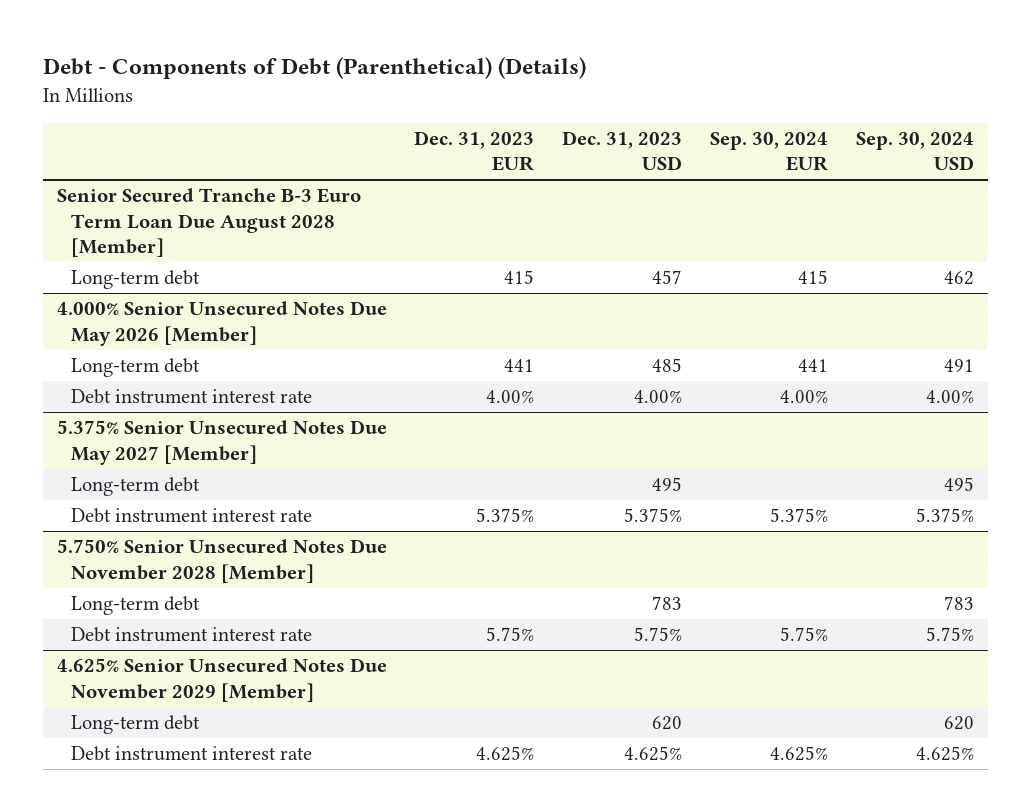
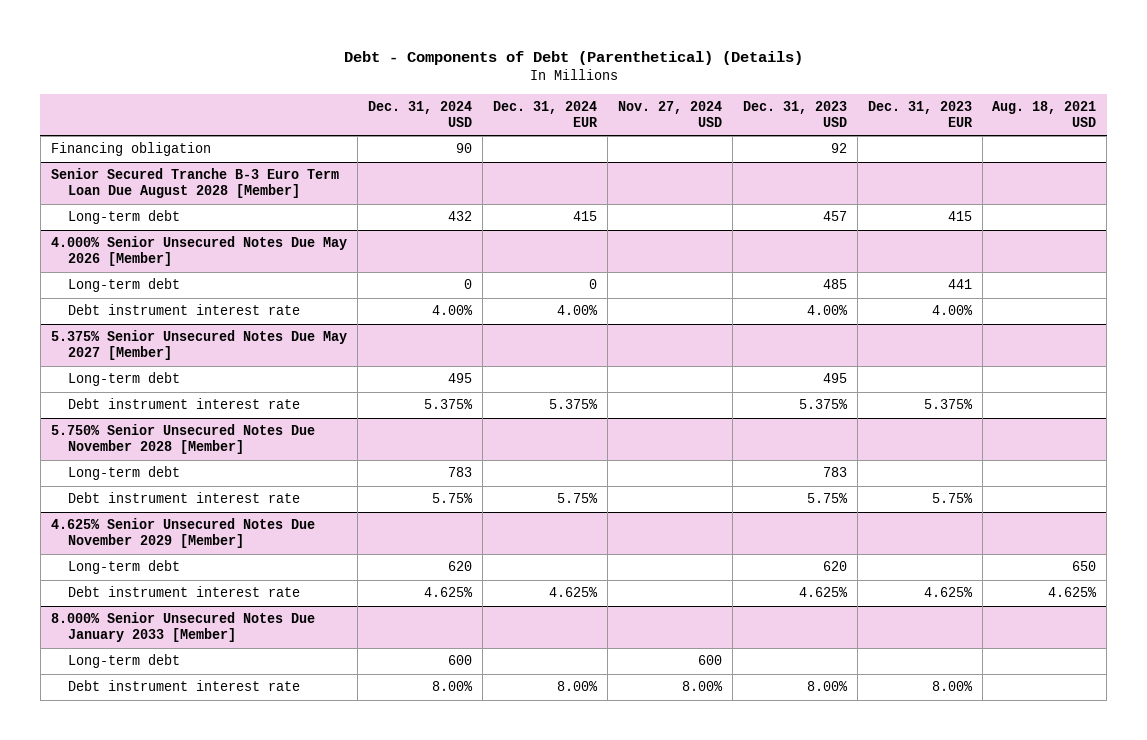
[709,131,828,172] Sep. 30, 2024 EUR -> none
[855,131,974,171] Sep. 30, 2024 USD -> none
none -> [367,101,472,127] Dec. 31, 2024 USD
none -> [492,101,598,127] Dec. 31, 2024 EUR
none -> [617,101,722,127] Nov. 27, 2024 USD
none -> [992,101,1097,127] Aug. 18, 2021 USD
none -> [50,142,211,157] Financing obligation
none -> [50,612,315,643] 8.000% Senior Unsecured Notes Due January 2033 [Member]
none -> [68,654,181,669] Long-term debt
none -> [68,680,301,692] Debt instrument interest rate

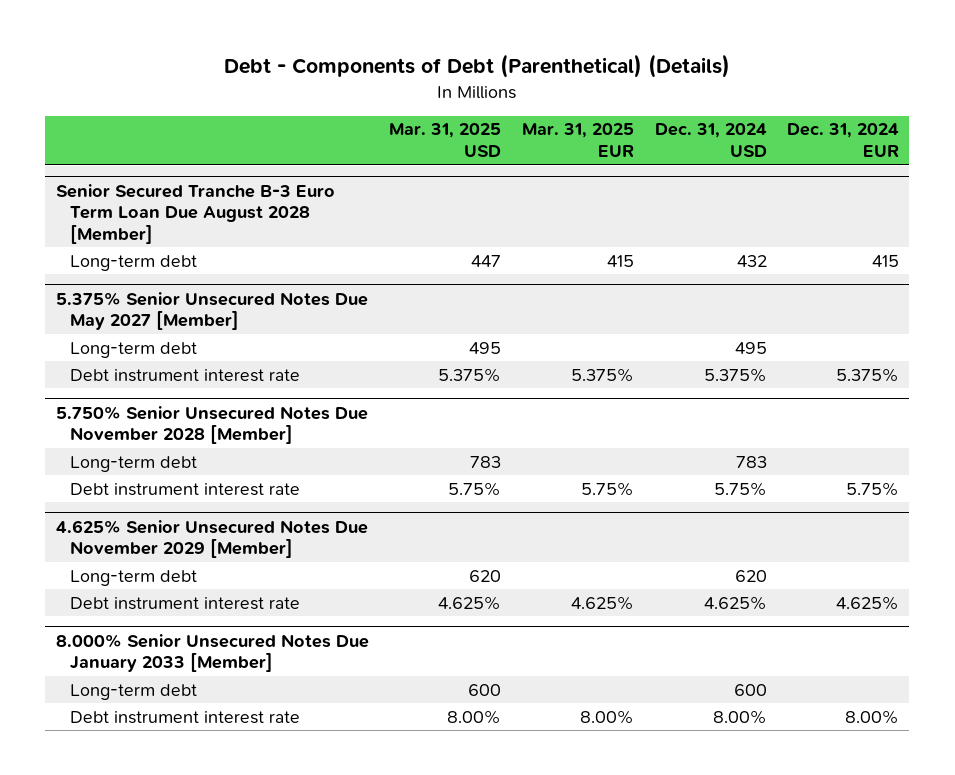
[617,101,722,127] Nov. 27, 2024 USD -> none
[742,101,847,127] Dec. 31, 2023 USD -> none
[867,101,973,127] Dec. 31, 2023 EUR -> none
[992,101,1097,127] Aug. 18, 2021 USD -> none
none -> [389,123,502,158] Mar. 31, 2025 USD
none -> [521,123,634,158] Mar. 31, 2025 EUR
[50,142,211,157] Financing obligation -> none
[50,236,347,267] 4.000% Senior Unsecured Notes Due May 2026 [Member] -> none
[68,278,181,293] Long-term debt -> none
[68,304,301,316] Debt instrument interest rate -> none

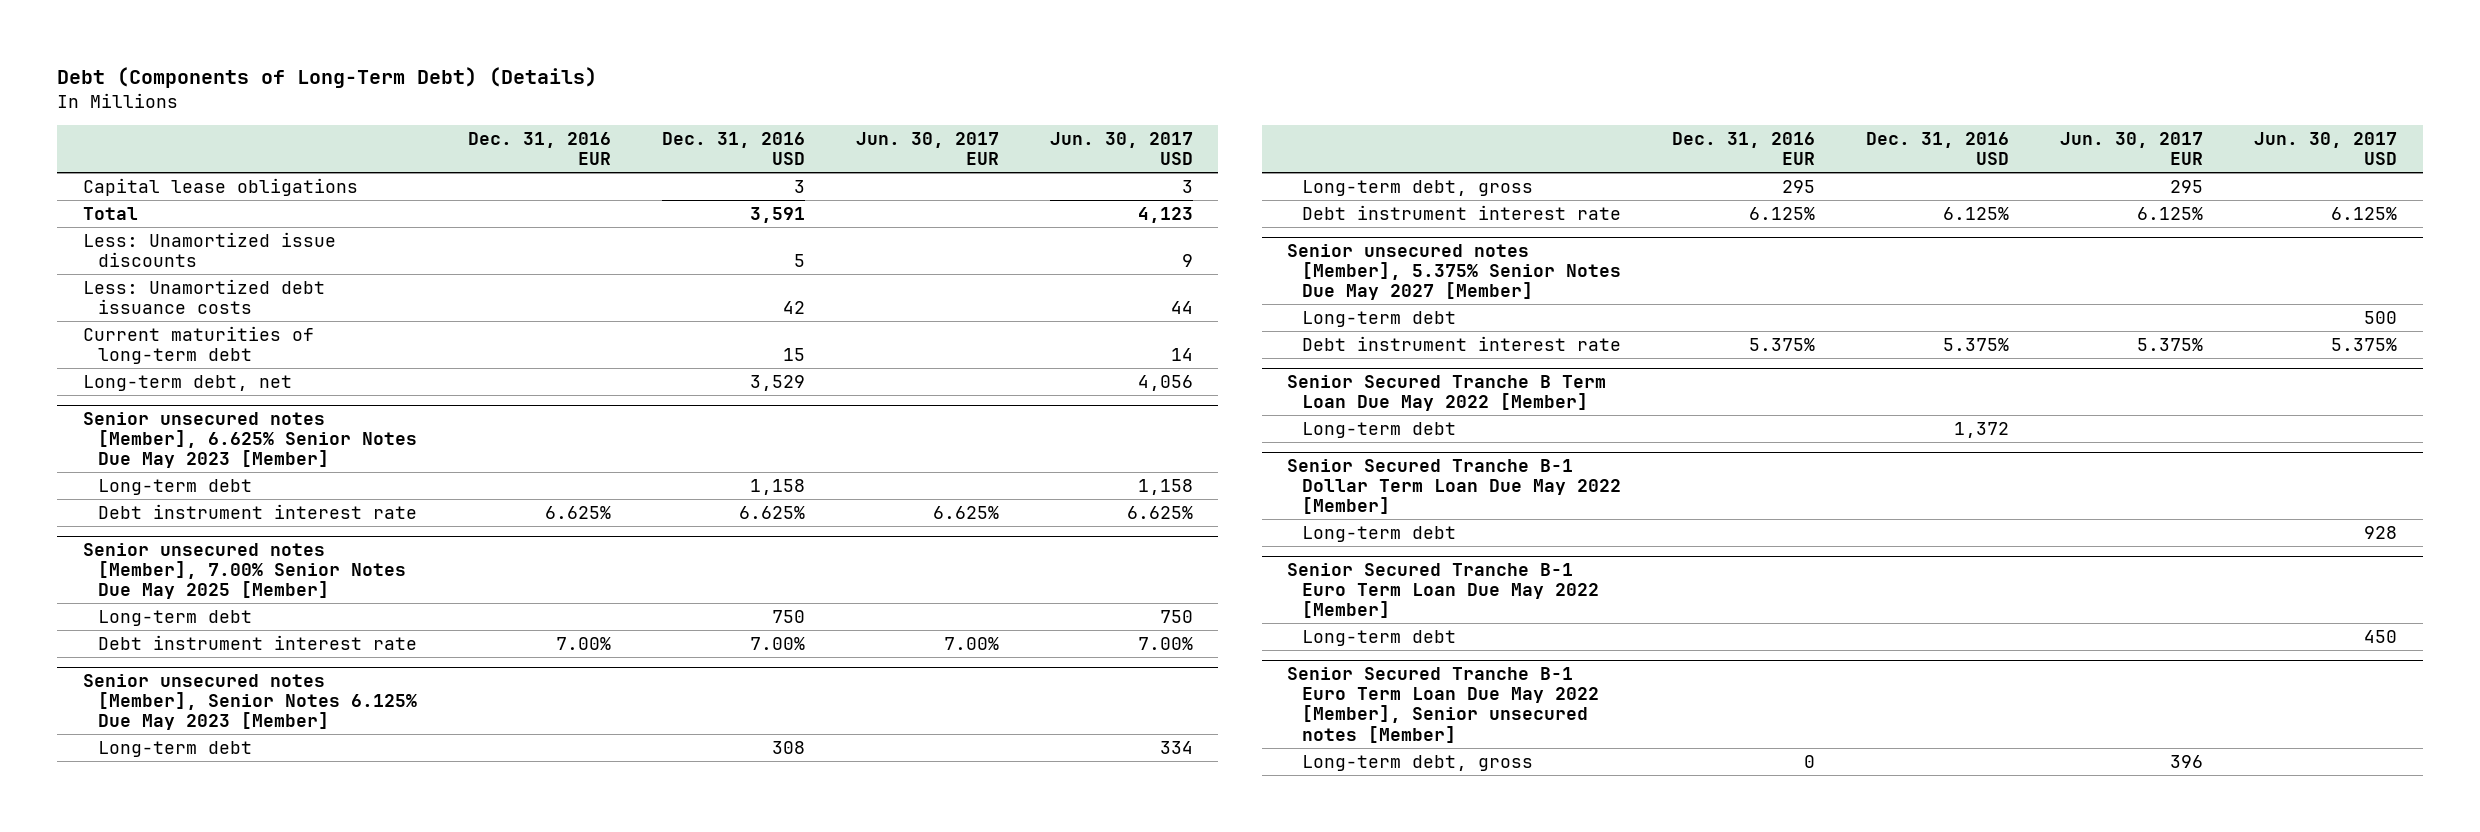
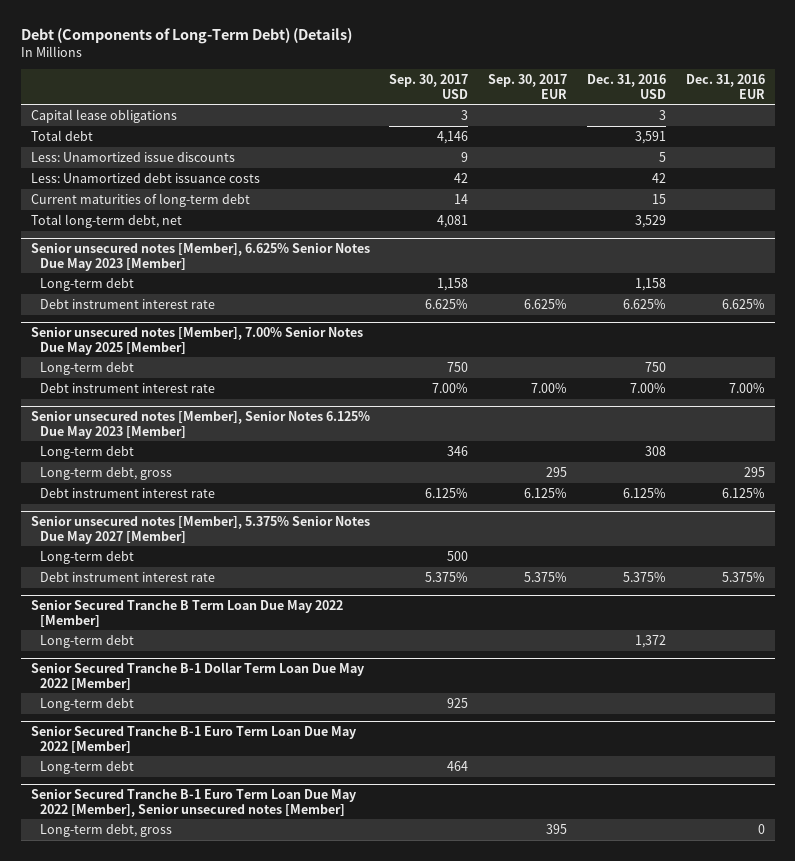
[855,132,999,166] Jun. 30, 2017 EUR -> none
[1049,132,1193,166] Jun. 30, 2017 USD -> none
none -> [389,74,469,99] Sep. 30, 2017 USD
none -> [488,74,568,99] Sep. 30, 2017 EUR
[82,206,138,220] Total -> [30,129,93,141] Total debt
[82,374,292,391] Long-term debt, net -> [30,213,182,228] Total long-term debt, net

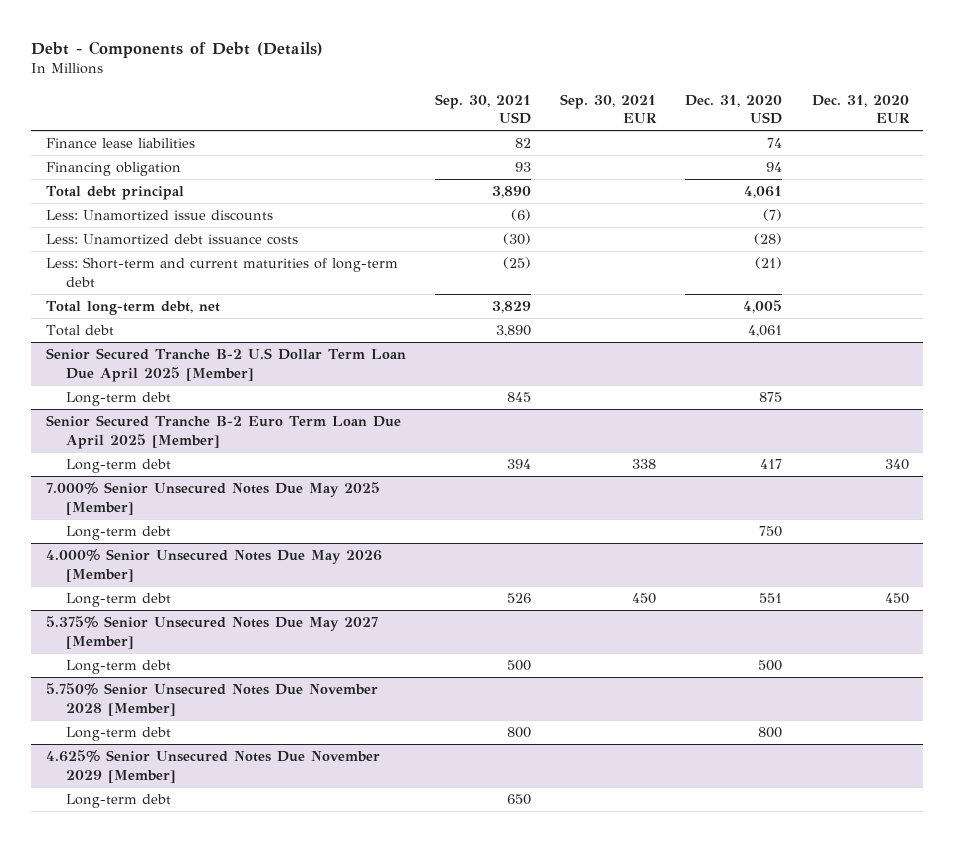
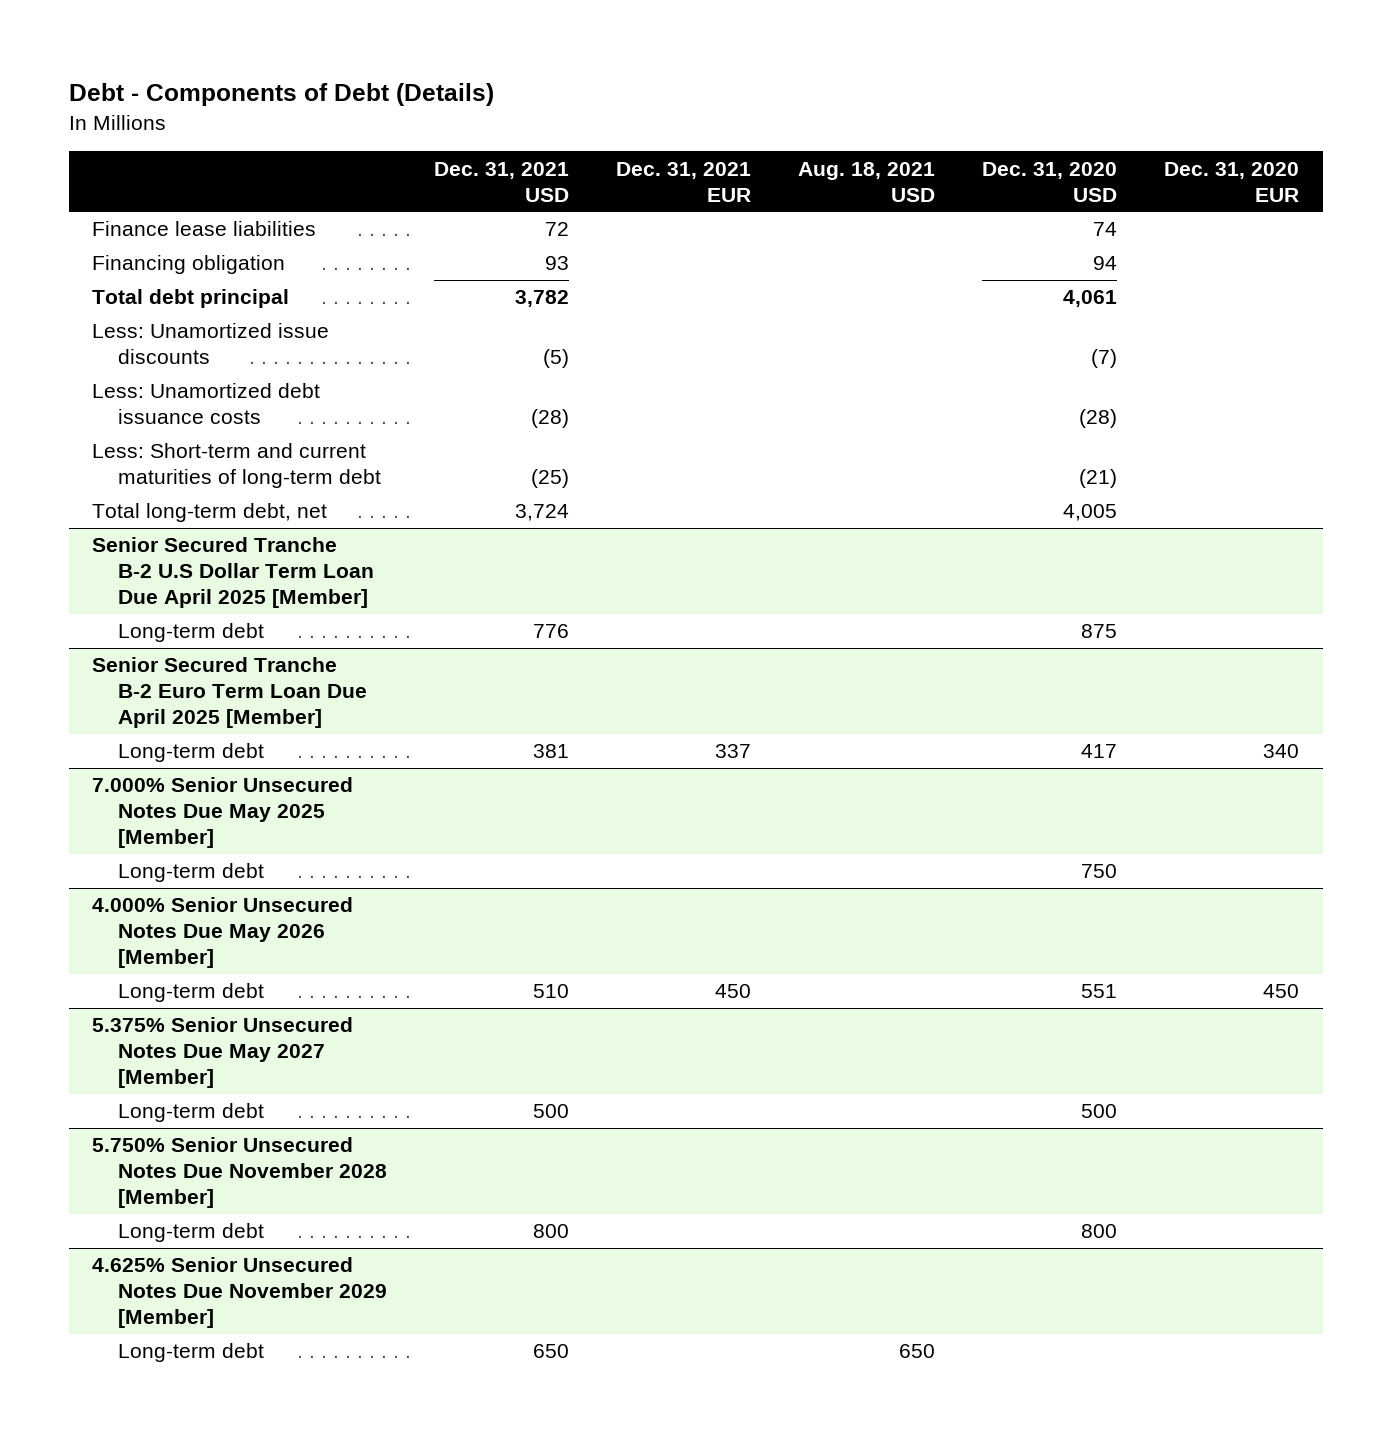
[434,93,531,125] Sep. 30, 2021 USD -> none
[560,93,658,124] Sep. 30, 2021 EUR -> none
none -> [434,161,570,202] Dec. 31, 2021 USD
none -> [616,161,752,202] Dec. 31, 2021 EUR
none -> [798,161,936,202] Aug. 18, 2021 USD
[45,325,114,337] Total debt -> none

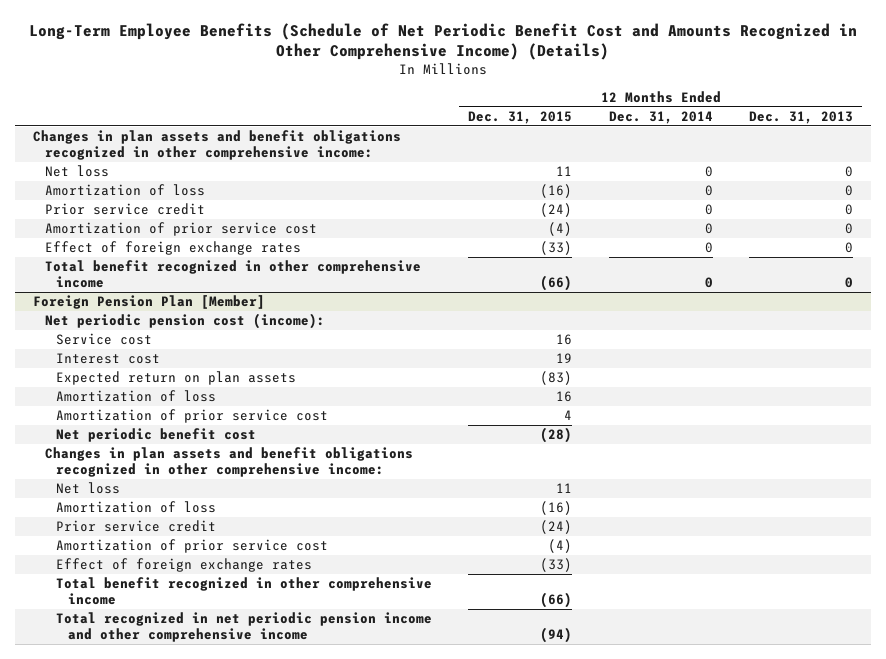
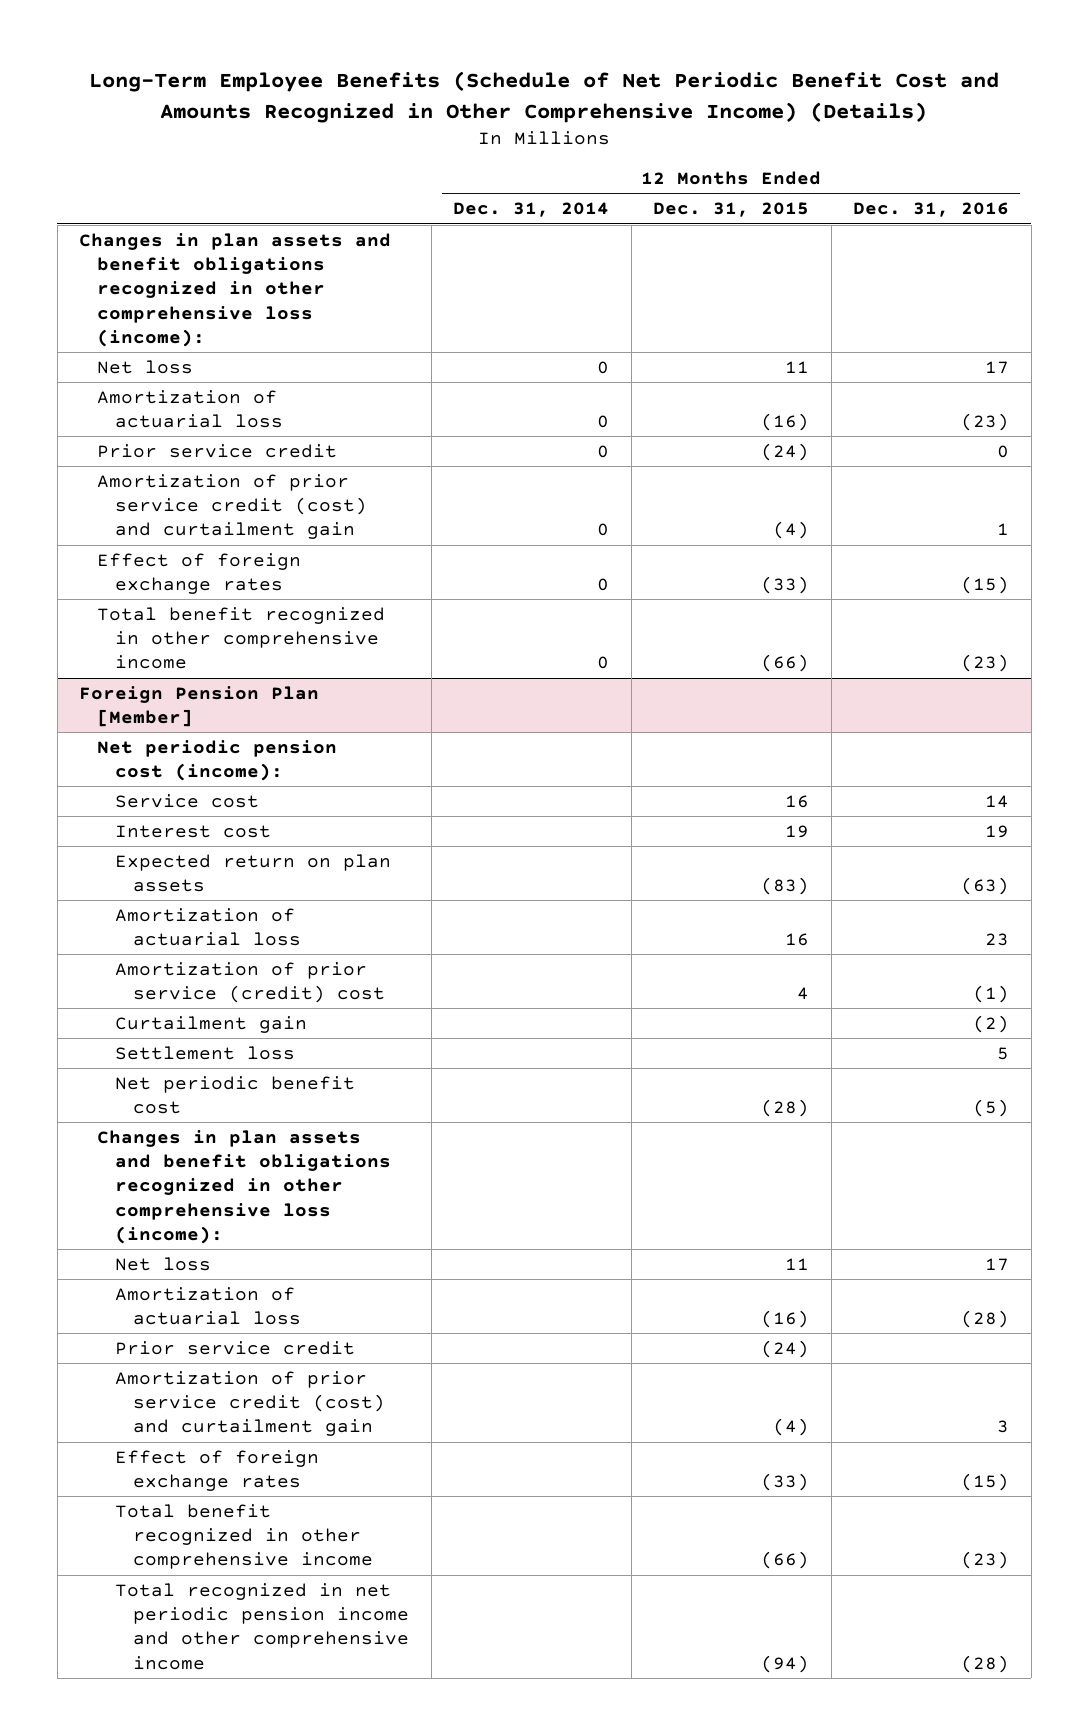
[748,110,853,124] Dec. 31, 2013 -> none
none -> [853,202,1010,218] Dec. 31, 2016
[33,130,402,160] Changes in plan assets and benefit obligations recognized in other comprehensive income: -> [78,232,391,347] Changes in plan assets and benefit obligations recognized in other comprehensive loss (income):
[44,184,205,197] Amortization of loss -> [97,389,284,429] Amortization of actuarial loss
[44,222,317,237] Amortization of prior service cost -> [97,473,368,540] Amortization of prior service credit (cost) and curtailment gain
[56,390,217,403] Amortization of loss -> [115,907,302,947] Amortization of actuarial loss
[56,409,329,424] Amortization of prior service cost -> [115,961,386,1004] Amortization of prior service (credit) cost
none -> [115,1015,308,1033] Curtailment gain
none -> [115,1045,296,1060] Settlement loss
[44,447,413,477] Changes in plan assets and benefit obligations recognized in other comprehensive income: -> [97,1129,392,1244] Changes in plan assets and benefit obligations recognized in other comprehensive loss (income):
[56,501,217,514] Amortization of loss -> [115,1286,302,1326] Amortization of actuarial loss
[56,539,329,554] Amortization of prior service cost -> [115,1370,386,1437] Amortization of prior service credit (cost) and curtailment gain

